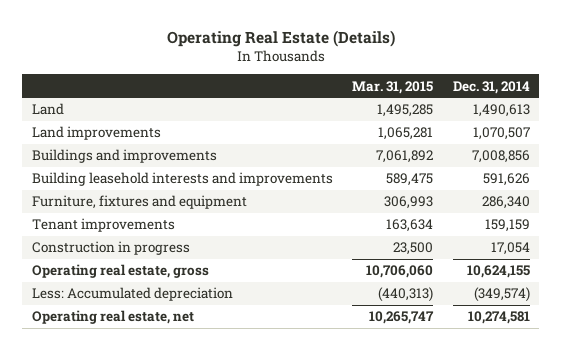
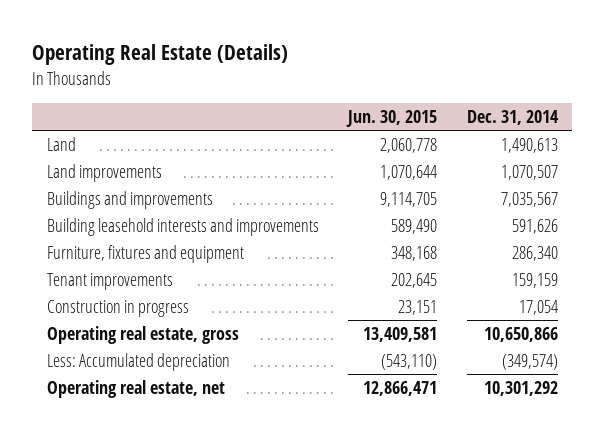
[352,80,434,94] Mar. 31, 2015 -> none
none -> [346,109,438,127] Jun. 30, 2015
[471,150,530,164] 7,008,856 -> [500,192,558,208] 7,035,567
[466,265,530,279] 10,624,155 -> [483,327,558,343] 10,650,866
[467,311,530,325] 10,274,581 -> [483,381,558,397] 10,301,292

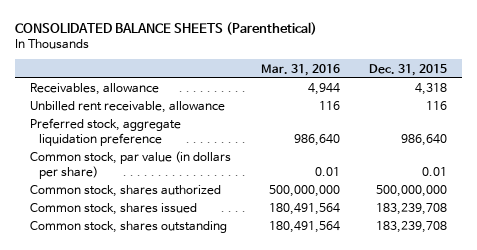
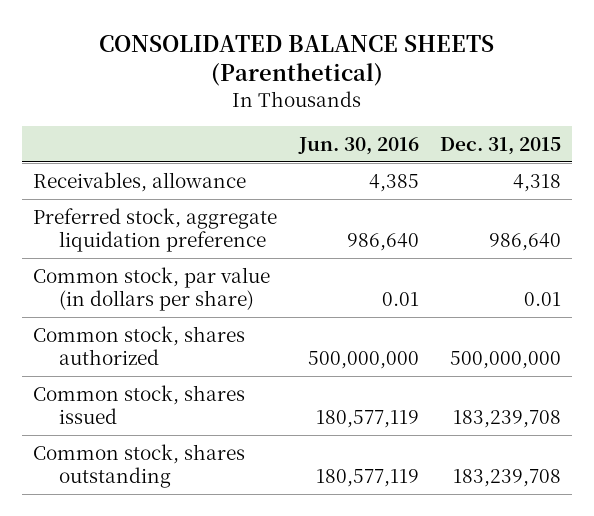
[260,63,340,76] Mar. 31, 2016 -> none
none -> [297,136,419,155] Jun. 30, 2016
[30,101,226,114] Unbilled rent receivable, allowance -> none

